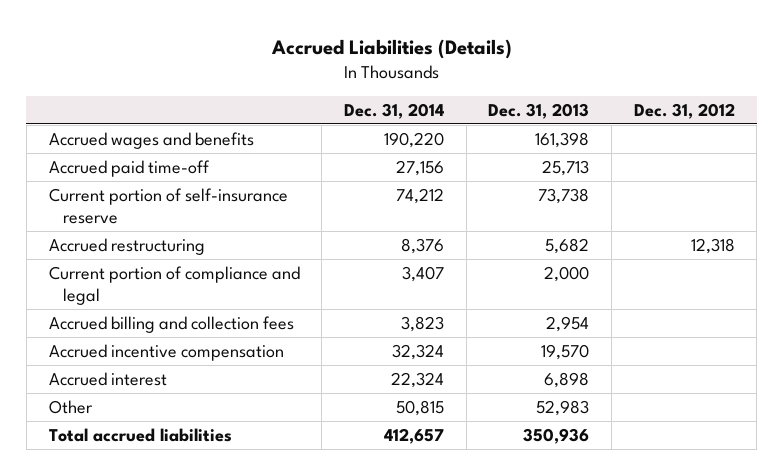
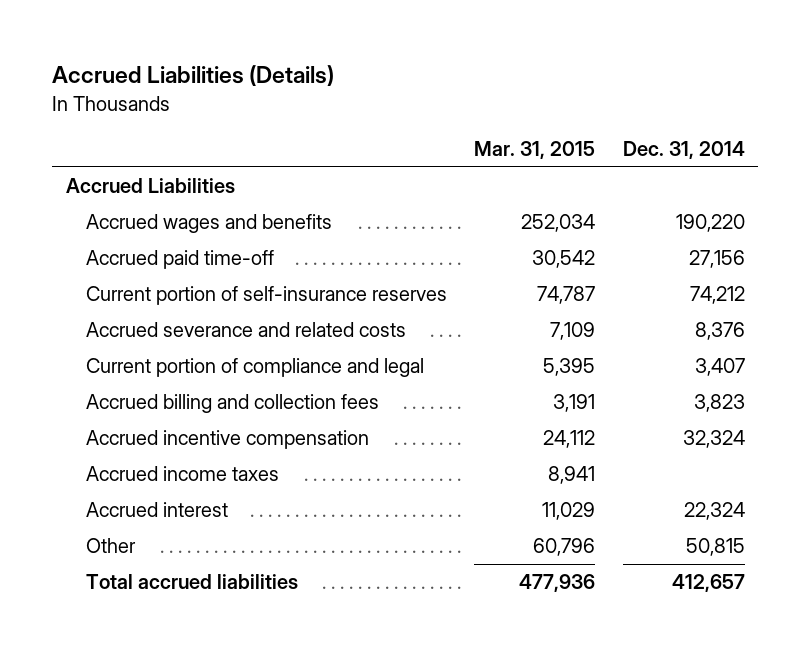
[488,102,590,119] Dec. 31, 2013 -> none
[633,102,735,119] Dec. 31, 2012 -> none
none -> [474,141,596,160] Mar. 31, 2015
none -> [65,178,235,194] Accrued Liabilities
[48,187,288,224] Current portion of self-insurance reserve -> [86,286,448,306] Current portion of self-insurance reserves
[48,237,205,255] Accrued restructuring -> [86,322,407,338] Accrued severance and related costs
none -> [86,466,280,482] Accrued income taxes

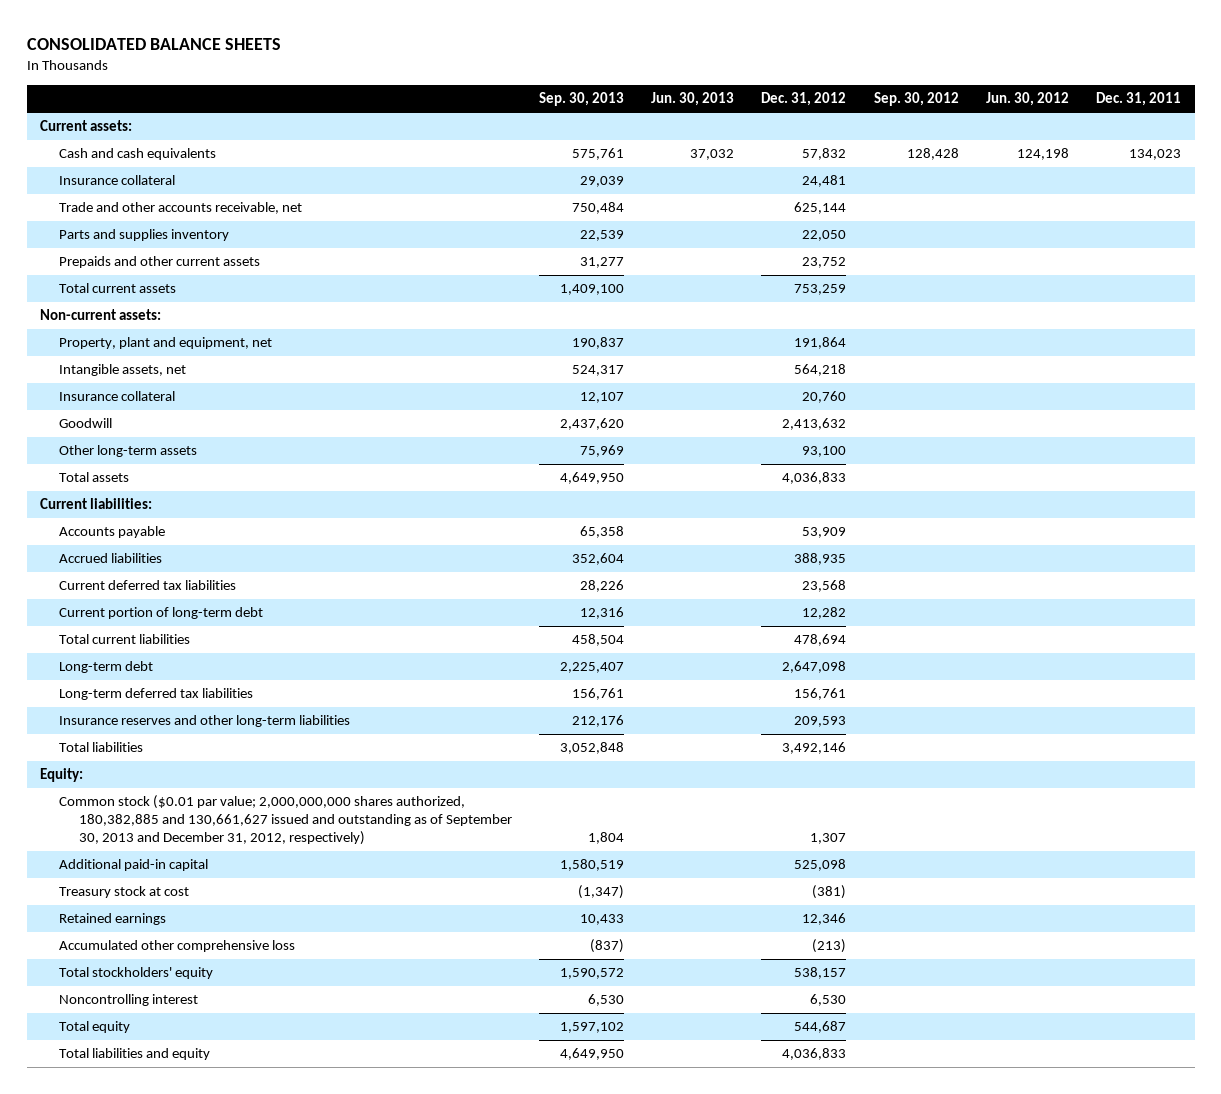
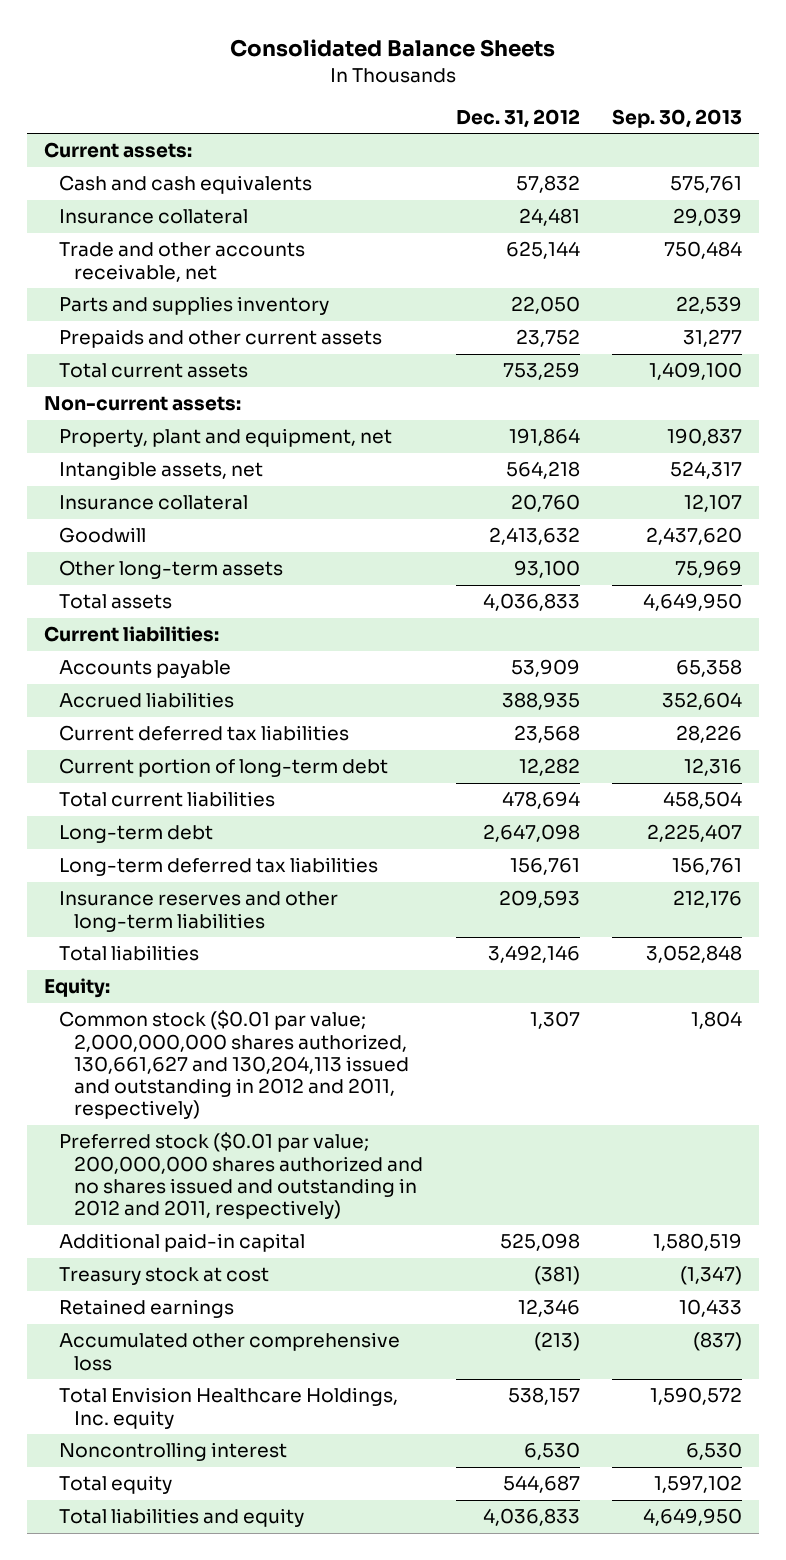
[26,37,281,50] CONSOLIDATED BALANCE SHEETS -> [229,39,555,58] Consolidated Balance Sheets
[651,92,735,107] Jun. 30, 2013 -> none
[873,92,959,107] Sep. 30, 2012 -> none
[985,92,1069,107] Jun. 30, 2012 -> none
[1096,92,1182,107] Dec. 31, 2011 -> none
[59,795,512,846] Common stock ($0.01 par value; 2,000,000,000 shares authorized, 180,382,885 and 130,661,627 issued and outstanding as of September 30, 2013 and December 31, 2012, respectively) -> [58,1010,410,1120] Common stock ($0.01 par value; 2,000,000,000 shares authorized, 130,661,627 and 130,204,113 issued and outstanding in 2012 and 2011, respectively)
none -> [58,1132,424,1220] Preferred stock ($0.01 par value; 200,000,000 shares authorized and no shares issued and outstanding in 2012 and 2011, respectively)
[59,967,214,980] Total stockholders' equity -> [58,1387,398,1429] Total Envision Healthcare Holdings, Inc. equity

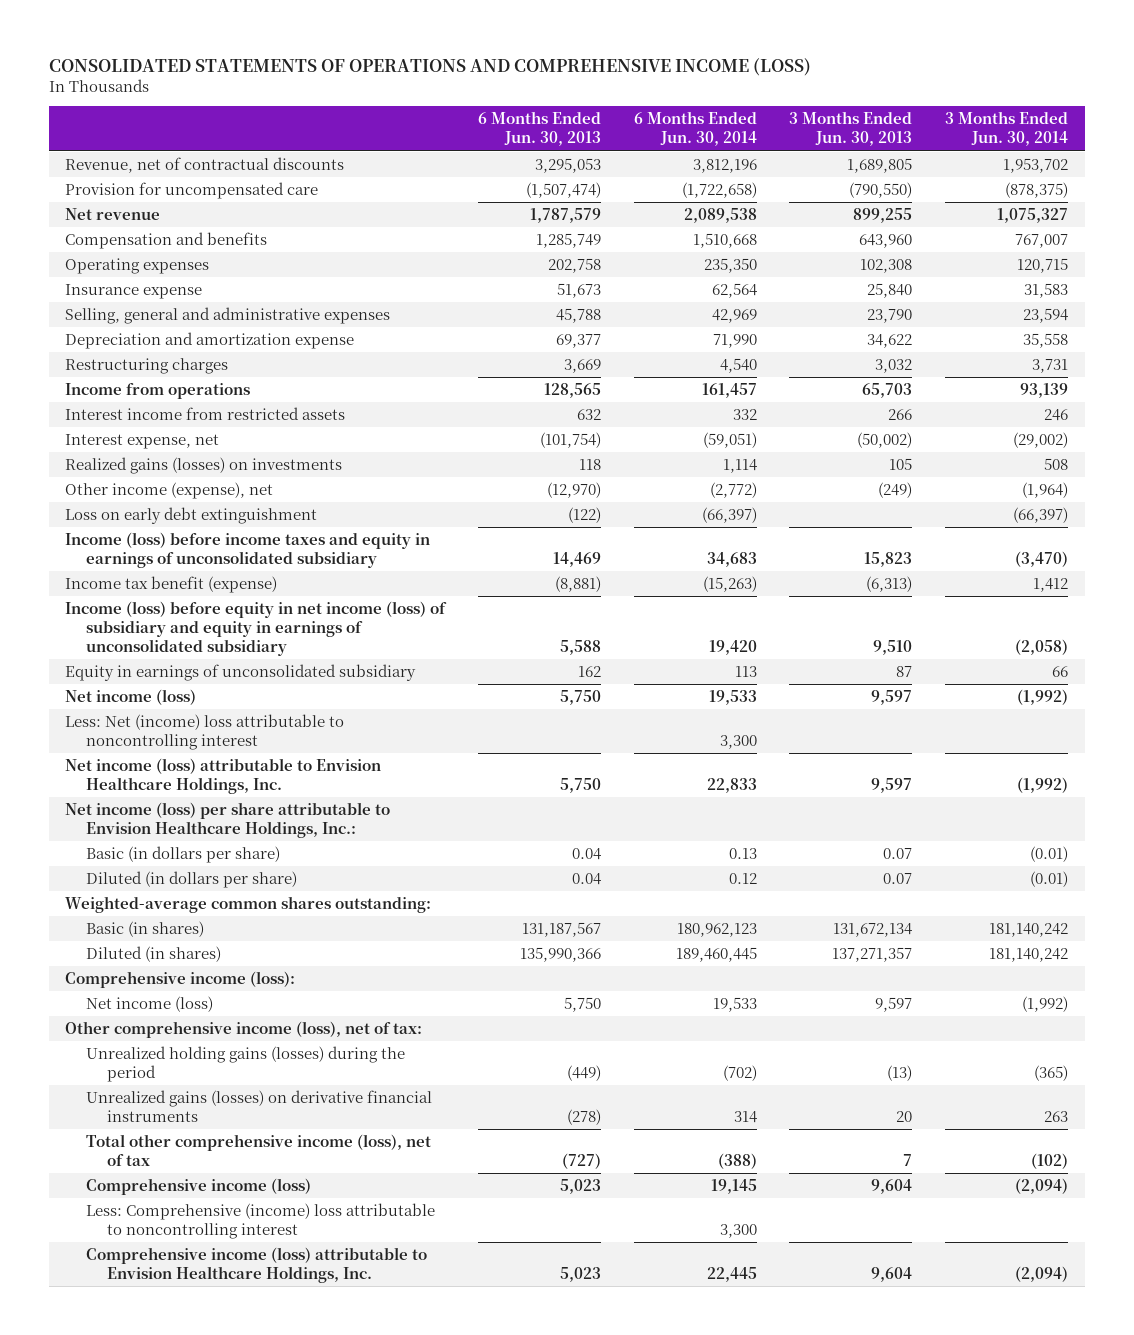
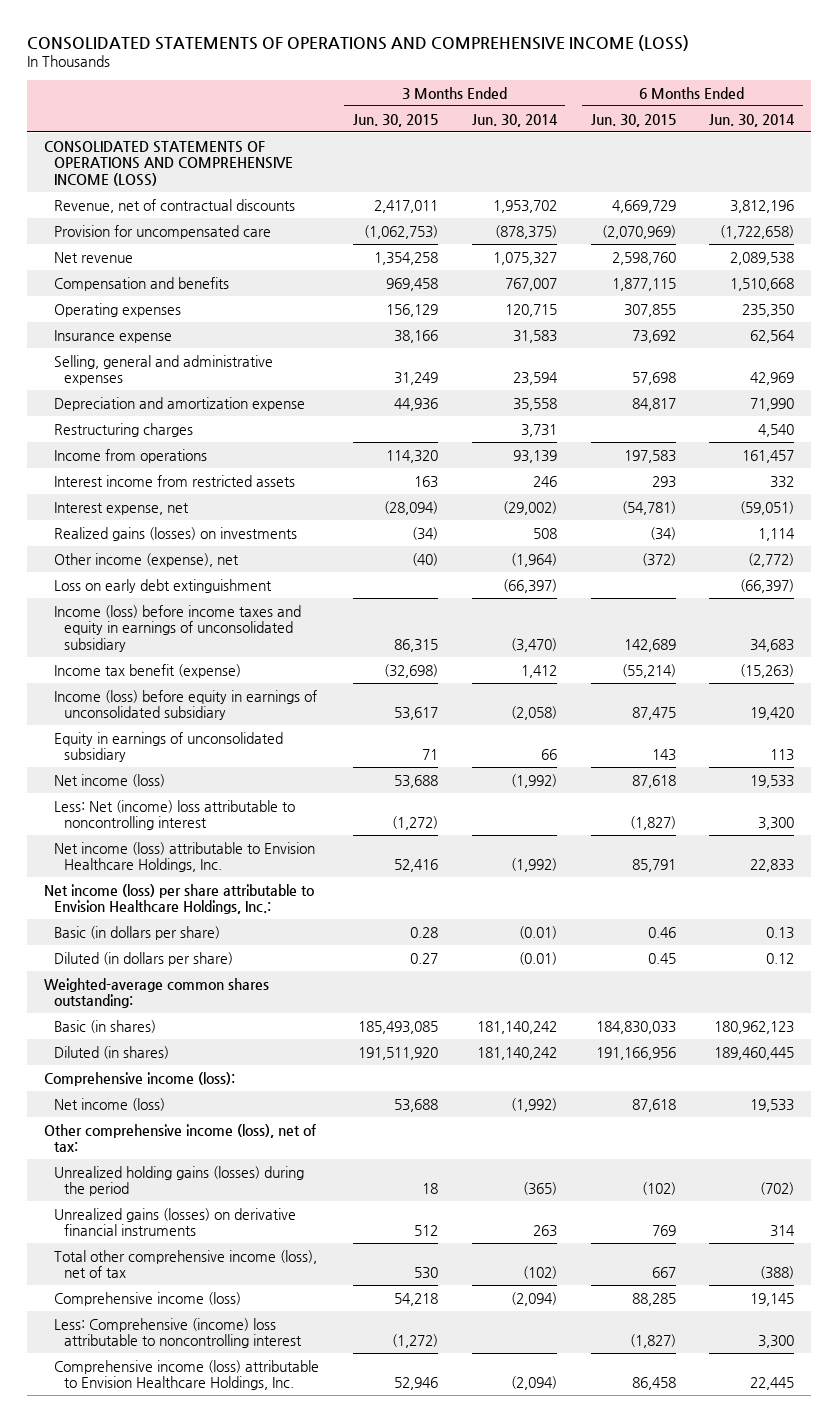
[478,111,602,147] 6 Months Ended Jun. 30, 2013 -> none
[789,111,913,147] 3 Months Ended Jun. 30, 2013 -> none
none -> [352,113,438,127] Jun. 30, 2015
none -> [590,113,676,127] Jun. 30, 2015
none -> [43,140,293,186] CONSOLIDATED STATEMENTS OF OPERATIONS AND COMPREHENSIVE INCOME (LOSS)
[65,600,448,657] Income (loss) before equity in net income (loss) of subsidiary and equity in earnings of unconsolidated subsidiary -> [53,689,317,721] Income (loss) before equity in earnings of unconsolidated subsidiary

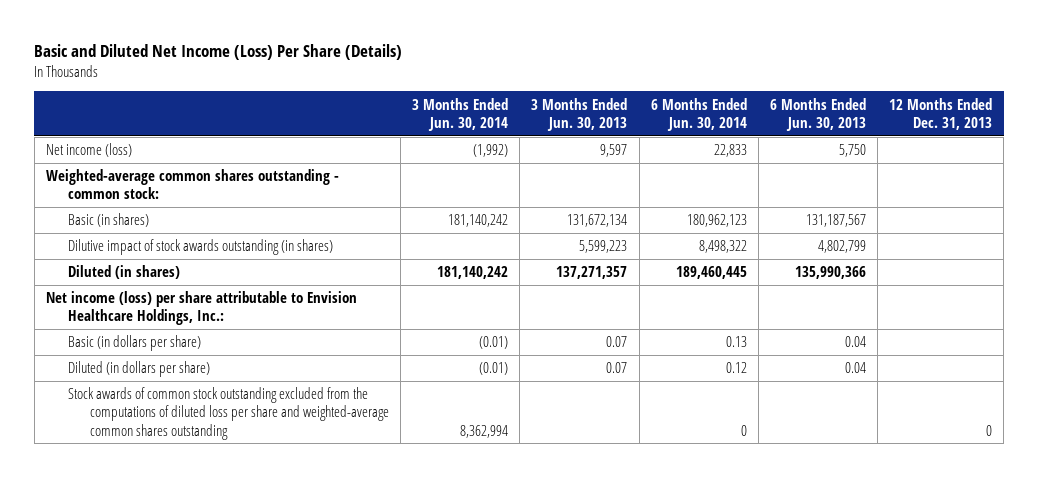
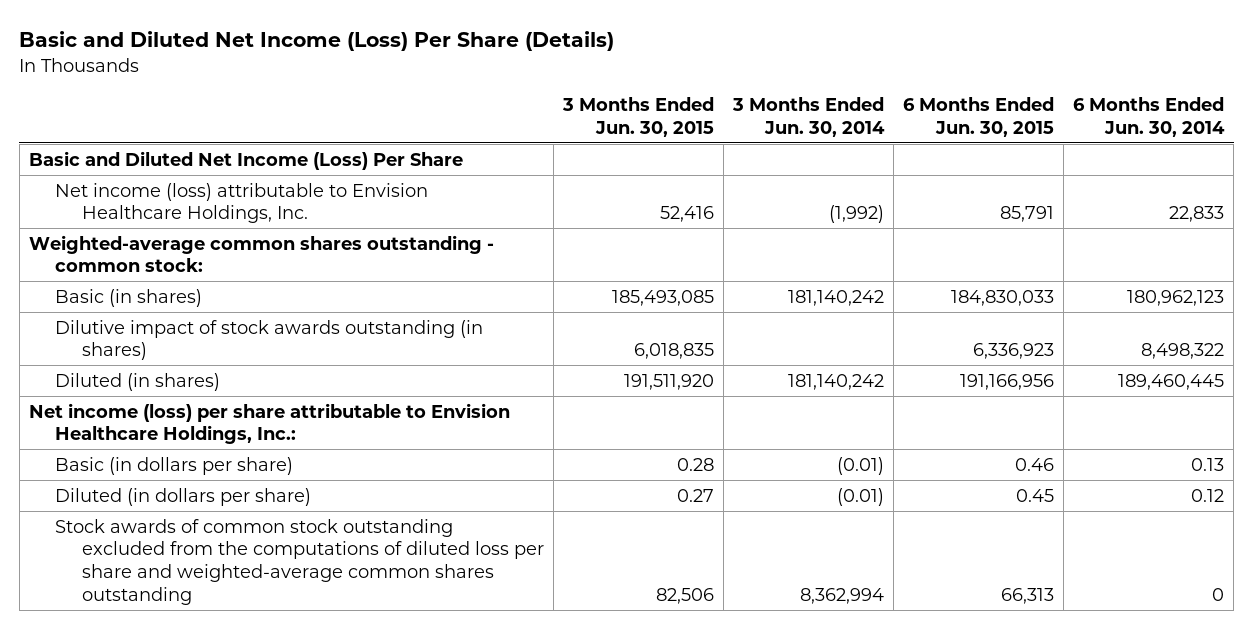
[531,97,628,131] 3 Months Ended Jun. 30, 2013 -> none
[769,97,866,131] 6 Months Ended Jun. 30, 2013 -> none
[888,97,992,130] 12 Months Ended Dec. 31, 2013 -> none
none -> [562,97,715,137] 3 Months Ended Jun. 30, 2015
none -> [903,97,1055,137] 6 Months Ended Jun. 30, 2015
none -> [28,150,463,170] Basic and Diluted Net Income (Loss) Per Share
[45,143,132,158] Net income (loss) -> [55,182,429,224] Net income (loss) attributable to Envision Healthcare Holdings, Inc.

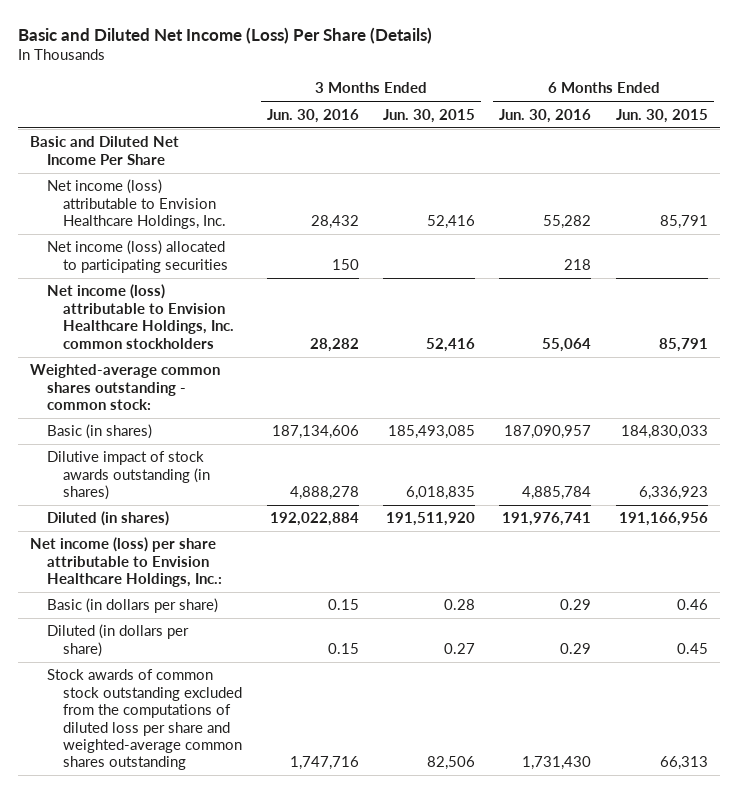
[732,97,886,137] 3 Months Ended Jun. 30, 2014 -> none
[1073,97,1226,137] 6 Months Ended Jun. 30, 2014 -> none
none -> [266,108,359,123] Jun. 30, 2016
none -> [499,108,592,123] Jun. 30, 2016
[28,150,463,170] Basic and Diluted Net Income (Loss) Per Share -> [30,136,180,165] Basic and Diluted Net Income Per Share
none -> [46,240,229,273] Net income (loss) allocated to participating securities
none -> [46,284,235,349] Net income (loss) attributable to Envision Healthcare Holdings, Inc. common stockholders

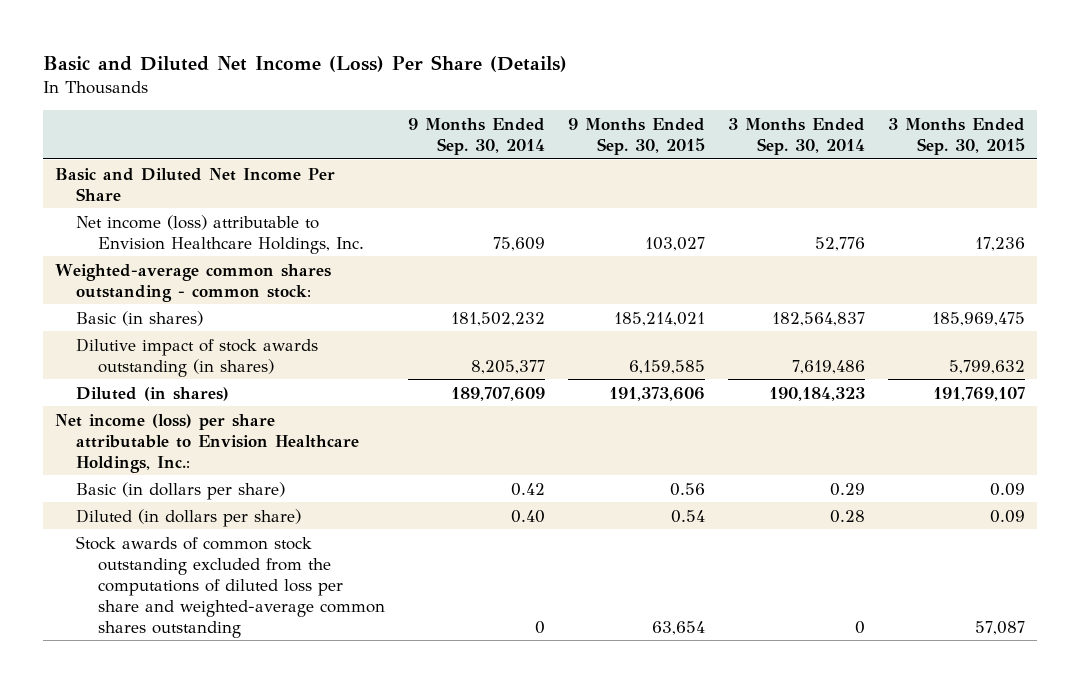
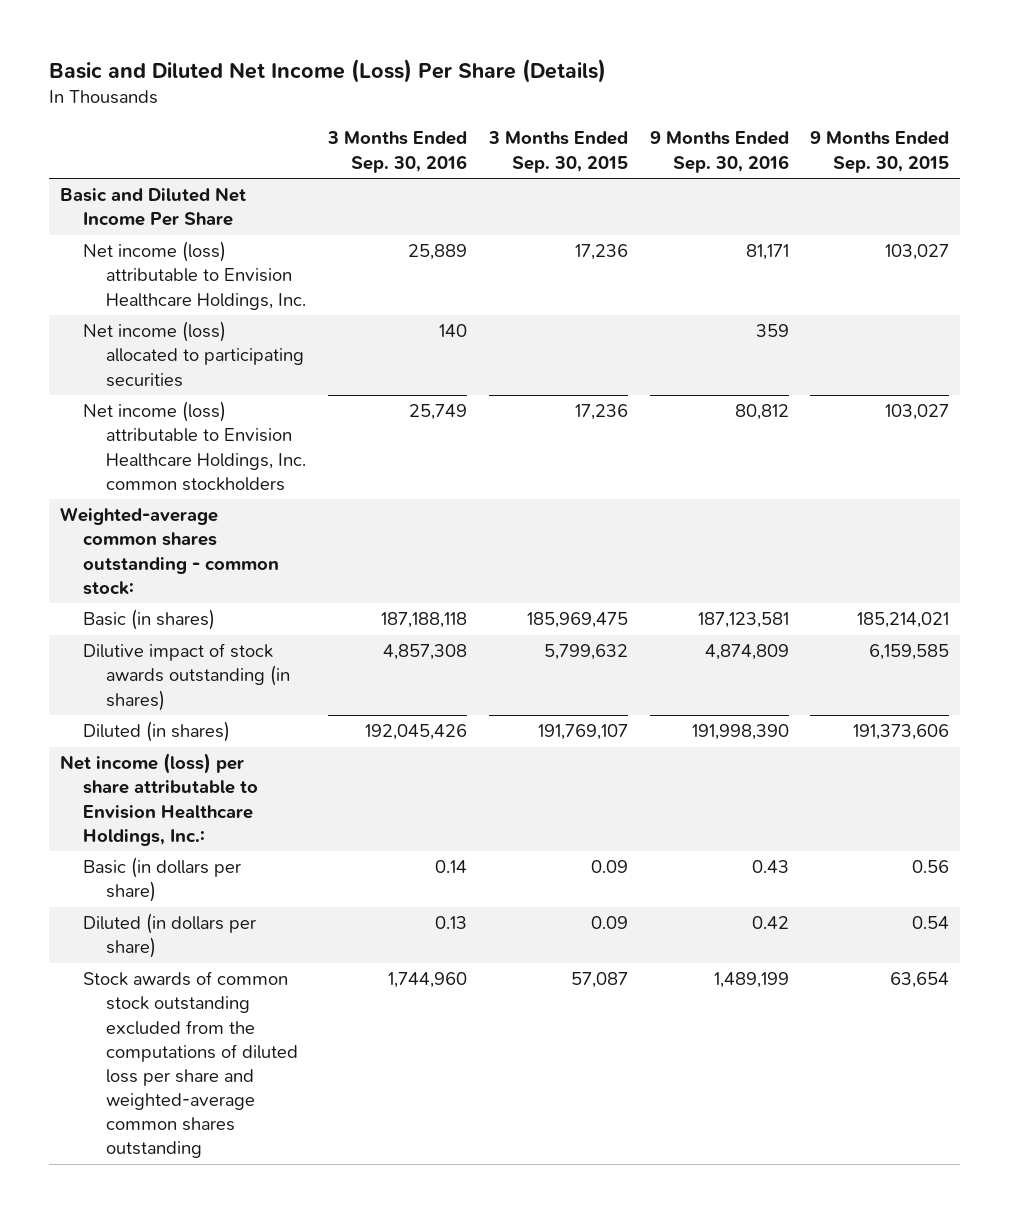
[407,117,545,155] 9 Months Ended Sep. 30, 2014 -> none
[728,117,866,155] 3 Months Ended Sep. 30, 2014 -> none
none -> [327,131,468,173] 3 Months Ended Sep. 30, 2016
none -> [649,131,789,173] 9 Months Ended Sep. 30, 2016
none -> [83,321,305,387] Net income (loss) allocated to participating securities
none -> [83,401,307,491] Net income (loss) attributable to Envision Healthcare Holdings, Inc. common stockholders

